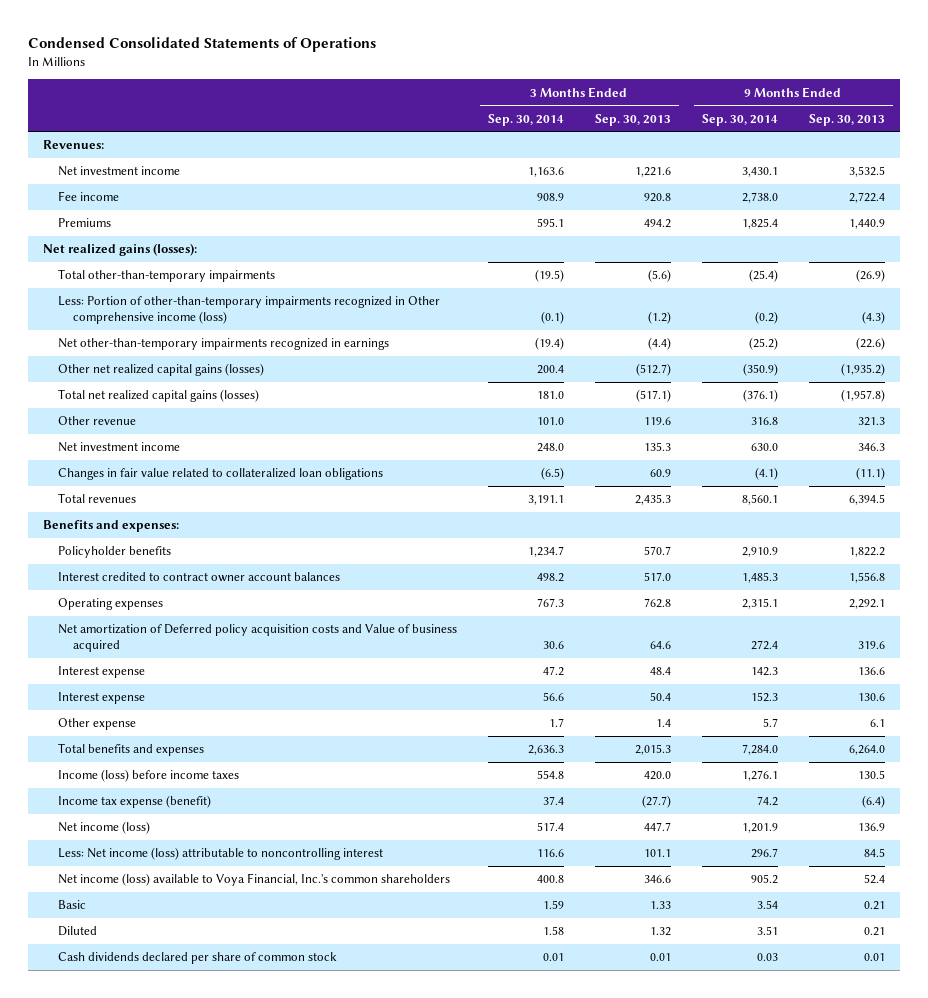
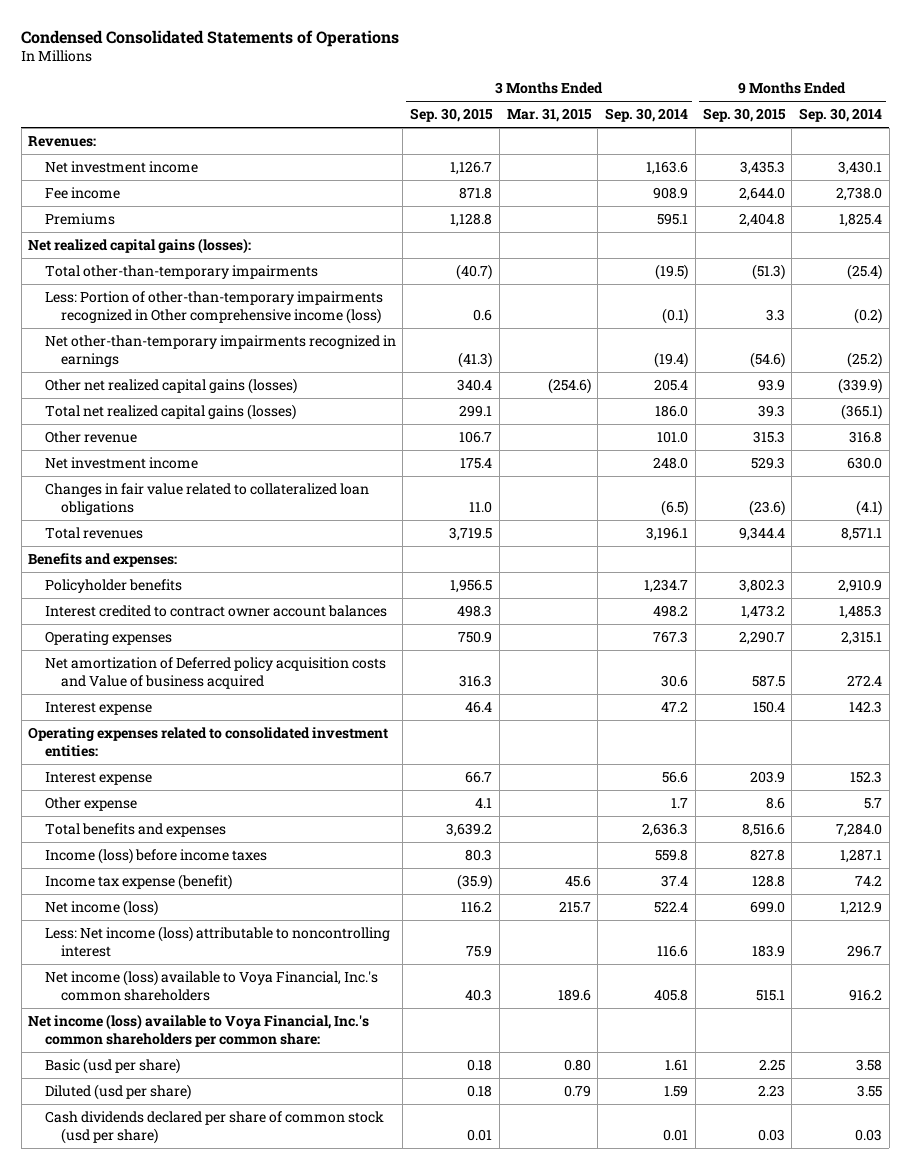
[594,113,671,126] Sep. 30, 2013 -> none
[808,113,885,126] Sep. 30, 2013 -> none
none -> [410,108,494,123] Sep. 30, 2015
none -> [506,108,592,123] Mar. 31, 2015
none -> [702,108,786,123] Sep. 30, 2015
[43,243,198,257] Net realized gains (losses): -> [28,238,252,255] Net realized capital gains (losses):
[536,365,564,375] 200.4 -> [654,379,689,392] 205.4
[742,363,778,377] (350.9) -> [838,378,883,395] (339.9)
[536,391,564,400] 181.0 -> [655,405,689,418] 186.0
[742,389,778,403] (376.1) -> [841,404,883,421] (365.1)
[527,495,564,506] 3,191.1 -> [646,527,689,542] 3,196.1
[741,494,778,506] 8,560.1 -> [841,527,883,542] 8,571.1
none -> [28,727,389,757] Operating expenses related to consolidated investment entities:
[536,770,564,780] 554.8 -> [655,849,689,862] 559.8
[741,770,778,782] 1,276.1 -> [840,849,883,864] 1,287.1
[536,822,564,832] 517.4 -> [654,901,689,914] 522.4
[741,823,778,834] 1,201.9 -> [840,901,883,916] 1,212.9
[536,875,564,884] 400.8 -> [654,988,689,1001] 405.8
[750,874,778,885] 905.2 -> [849,988,883,1001] 916.2
none -> [28,1014,370,1047] Net income (loss) available to Voya Financial, Inc.'s common shareholders per common share:
[57,900,86,910] Basic -> [44,1058,180,1075] Basic (usd per share)
[542,900,564,910] 1.59 -> [665,1059,689,1072] 1.61
[756,900,778,910] 3.54 -> [856,1059,883,1072] 3.58
[57,926,97,937] Diluted -> [44,1084,191,1101] Diluted (usd per share)
[542,926,564,936] 1.58 -> [664,1085,689,1098] 1.59
[756,926,778,936] 3.51 -> [857,1085,883,1098] 3.55
[57,952,337,965] Cash dividends declared per share of common stock -> [44,1111,384,1144] Cash dividends declared per share of common stock (usd per share)

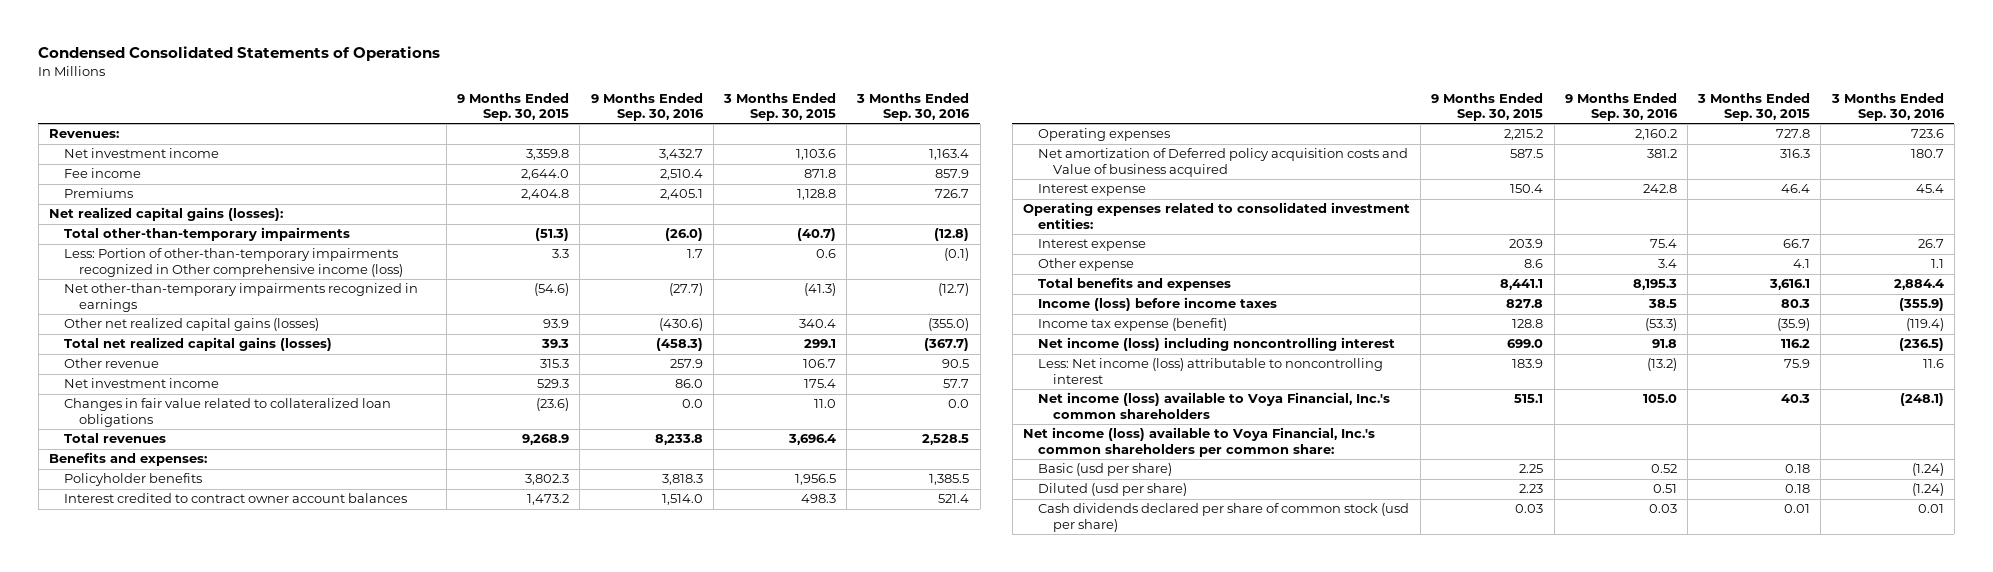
[506,108,592,123] Mar. 31, 2015 -> none
[605,108,689,123] Sep. 30, 2014 -> none
[799,108,883,123] Sep. 30, 2014 -> none
none -> [590,92,704,122] 9 Months Ended Sep. 30, 2016
none -> [856,92,971,122] 3 Months Ended Sep. 30, 2016
[450,161,493,176] 1,126.7 -> [796,149,837,161] 1,103.6
[739,161,785,176] 3,435.3 -> [526,149,570,161] 3,359.8
[449,527,493,542] 3,719.5 -> [788,434,837,446] 3,696.4
[738,527,785,542] 9,344.4 -> [522,434,570,446] 9,268.9
[458,631,493,644] 750.9 -> [1776,129,1811,139] 727.8
[738,631,785,646] 2,290.7 -> [1504,129,1544,141] 2,215.2
[446,823,493,838] 3,639.2 -> [1769,279,1811,291] 3,616.1
[741,823,785,838] 8,516.6 -> [1500,279,1544,291] 8,441.1
[44,900,158,917] Net income (loss) -> [1038,337,1396,352] Net income (loss) including noncontrolling interest

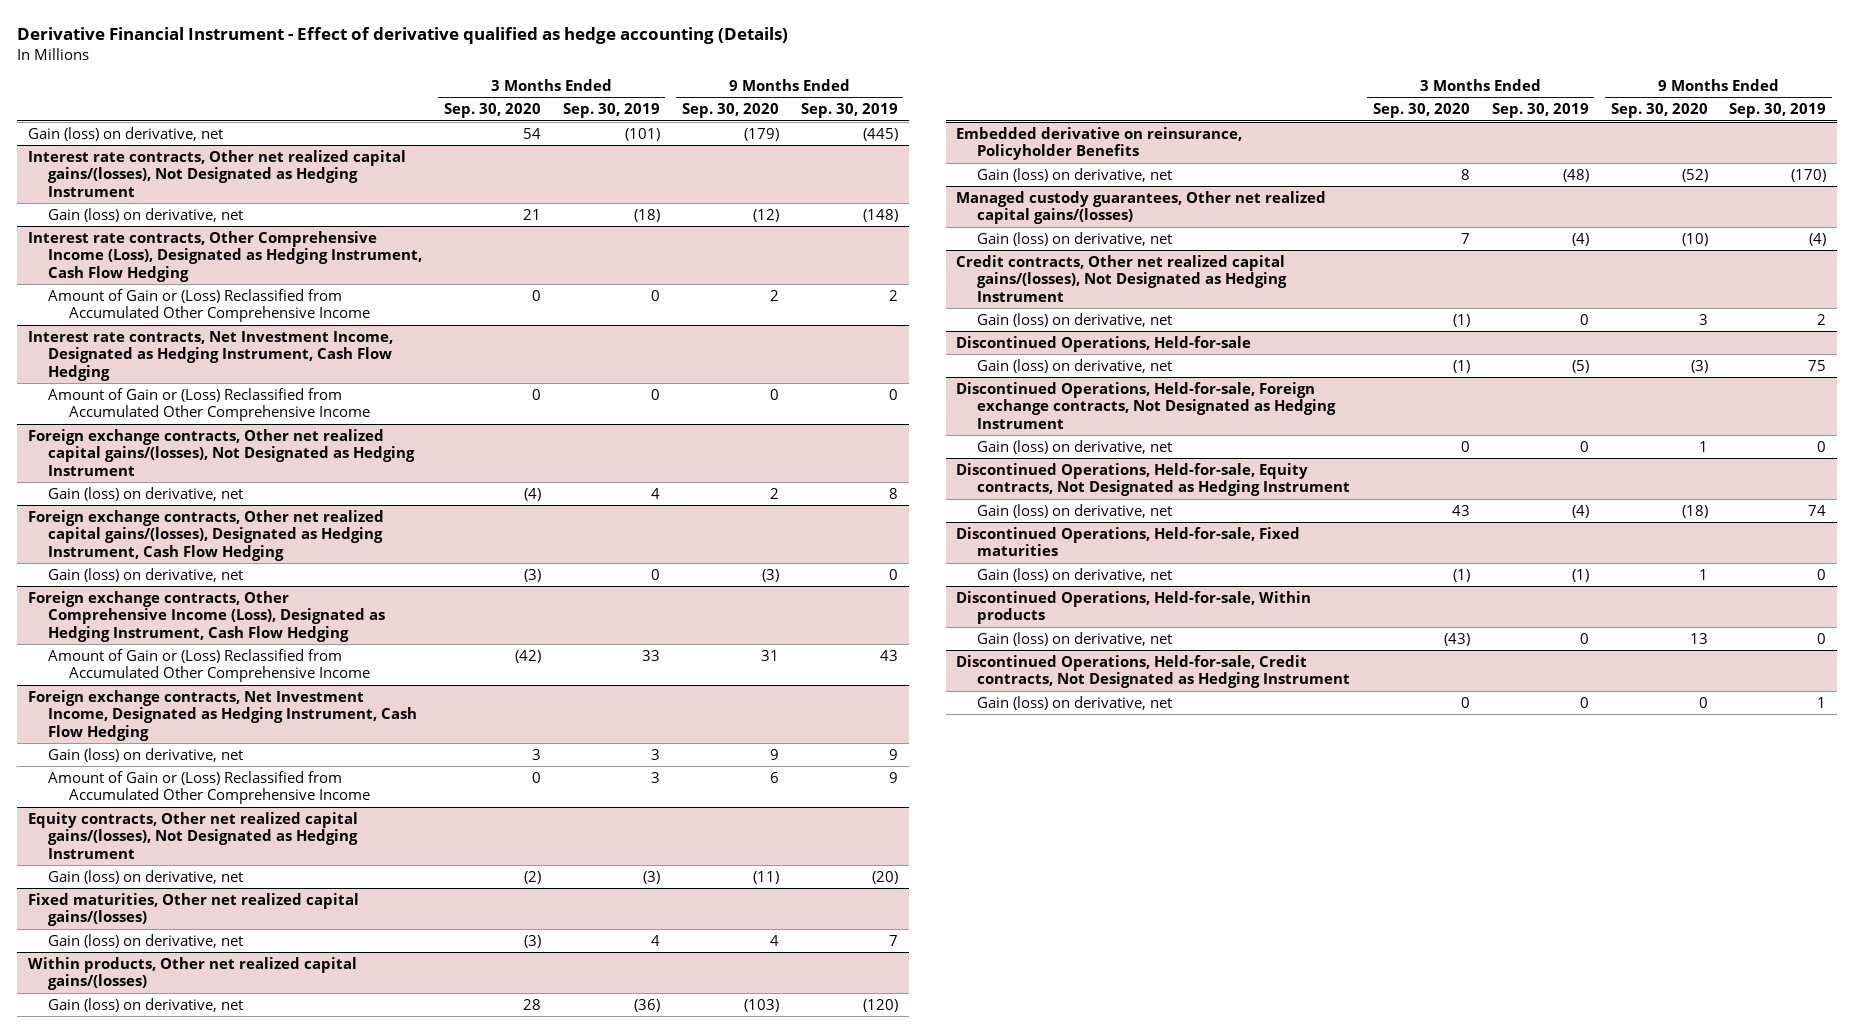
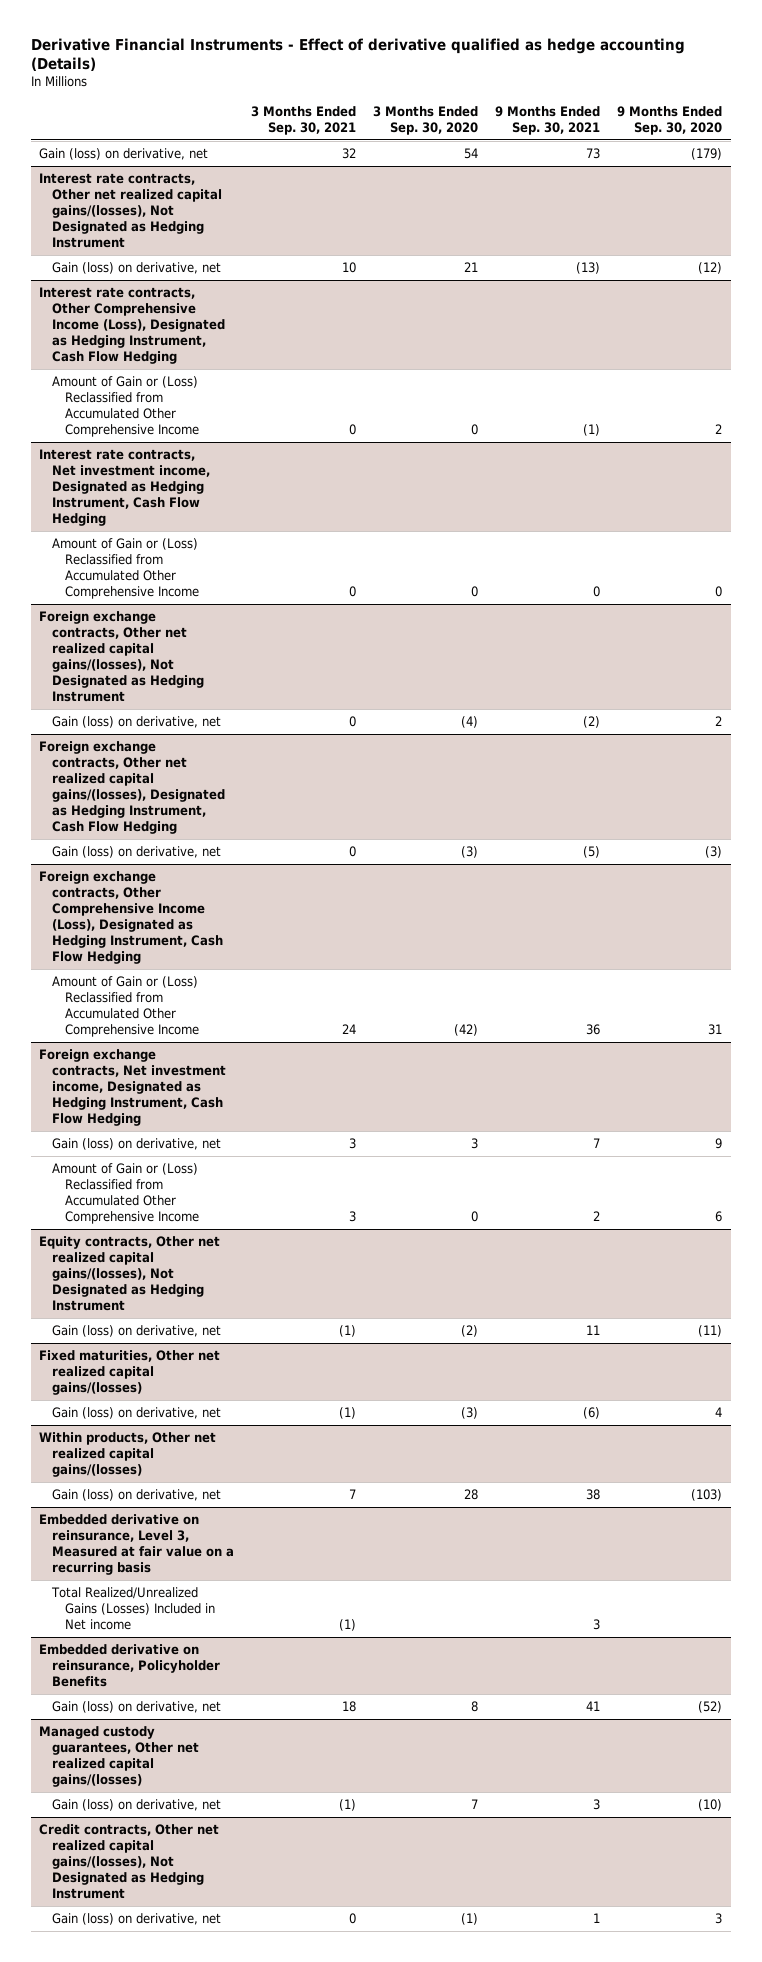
[16,26,788,44] Derivative Financial Instrument - Effect of derivative qualified as hedge accounting (Details) -> [30,38,685,72] Derivative Financial Instruments - Effect of derivative qualified as hedge accounting (Details)
[562,103,660,119] Sep. 30, 2019 -> none
[800,103,898,119] Sep. 30, 2019 -> none
none -> [251,105,357,135] 3 Months Ended Sep. 30, 2021
none -> [495,105,601,135] 9 Months Ended Sep. 30, 2021
[27,330,393,381] Interest rate contracts, Net Investment Income, Designated as Hedging Instrument, Cash Flow Hedging -> [39,449,210,526] Interest rate contracts, Net investment income, Designated as Hedging Instrument, Cash Flow Hedging
[27,689,418,741] Foreign exchange contracts, Net Investment Income, Designated as Hedging Instrument, Cash Flow Hedging -> [39,1049,226,1126] Foreign exchange contracts, Net investment income, Designated as Hedging Instrument, Cash Flow Hedging
none -> [39,1514,234,1575] Embedded derivative on reinsurance, Level 3, Measured at fair value on a recurring basis
none -> [50,1587,215,1630] Total Realized/Unrealized Gains (Losses) Included in Net income
[956,335,1252,352] Discontinued Operations, Held-for-sale -> none
[976,358,1172,373] Gain (loss) on derivative, net -> none
[956,381,1336,429] Discontinued Operations, Held-for-sale, Foreign exchange contracts, Not Designated as Hedging Instrument -> none
[976,439,1172,454] Gain (loss) on derivative, net -> none
[956,462,1350,497] Discontinued Operations, Held-for-sale, Equity contracts, Not Designated as Hedging Instrument -> none
[976,503,1172,518] Gain (loss) on derivative, net -> none
[956,526,1301,557] Discontinued Operations, Held-for-sale, Fixed maturities -> none
[976,567,1172,582] Gain (loss) on derivative, net -> none
[956,590,1312,625] Discontinued Operations, Held-for-sale, Within products -> none
[976,631,1172,646] Gain (loss) on derivative, net -> none
[956,654,1350,689] Discontinued Operations, Held-for-sale, Credit contracts, Not Designated as Hedging Instrument -> none
[976,695,1172,710] Gain (loss) on derivative, net -> none

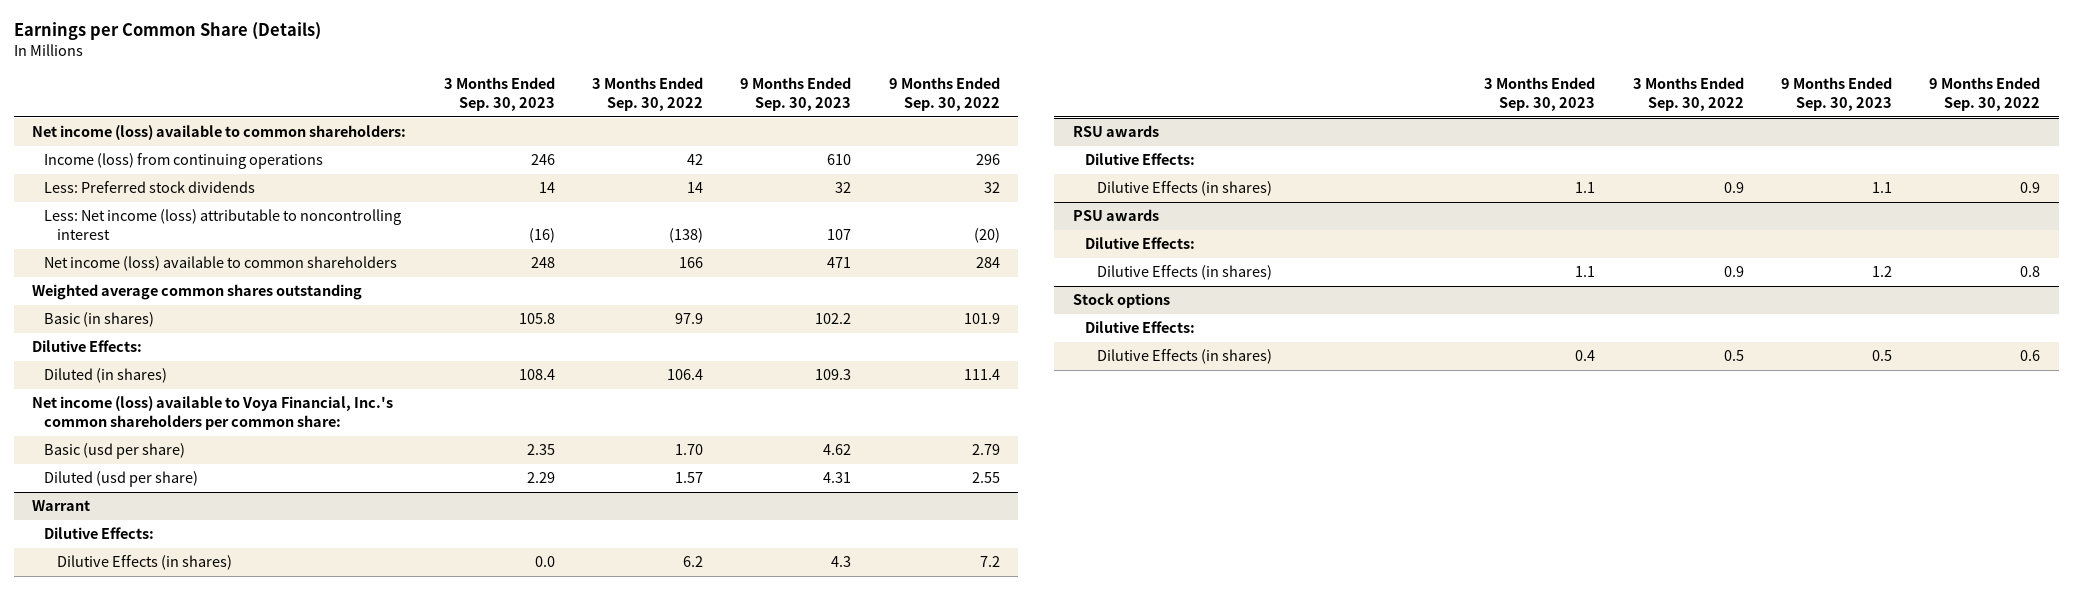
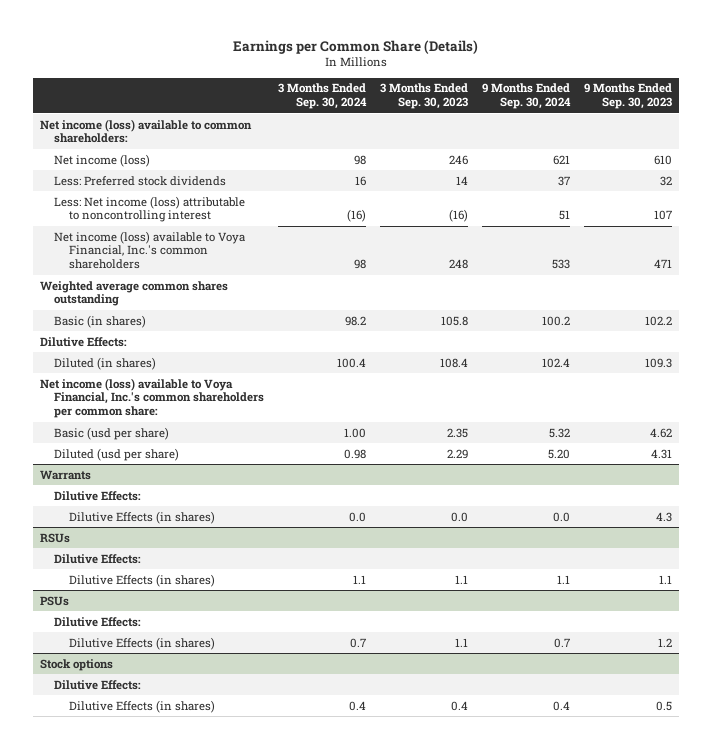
[591,77,703,112] 3 Months Ended Sep. 30, 2022 -> none
[888,77,1000,112] 9 Months Ended Sep. 30, 2022 -> none
none -> [278,83,368,110] 3 Months Ended Sep. 30, 2024
none -> [482,83,572,110] 9 Months Ended Sep. 30, 2024
[44,153,324,170] Income (loss) from continuing operations -> [54,153,151,167] Net income (loss)
[44,256,398,272] Net income (loss) available to common shareholders -> [54,230,246,270] Net income (loss) available to Voya Financial, Inc.'s common shareholders
[32,500,91,512] Warrant -> [39,469,91,480] Warrants
[1073,125,1160,138] RSU awards -> [39,532,70,543] RSUs
[1073,209,1160,222] PSU awards -> [39,595,69,606] PSUs

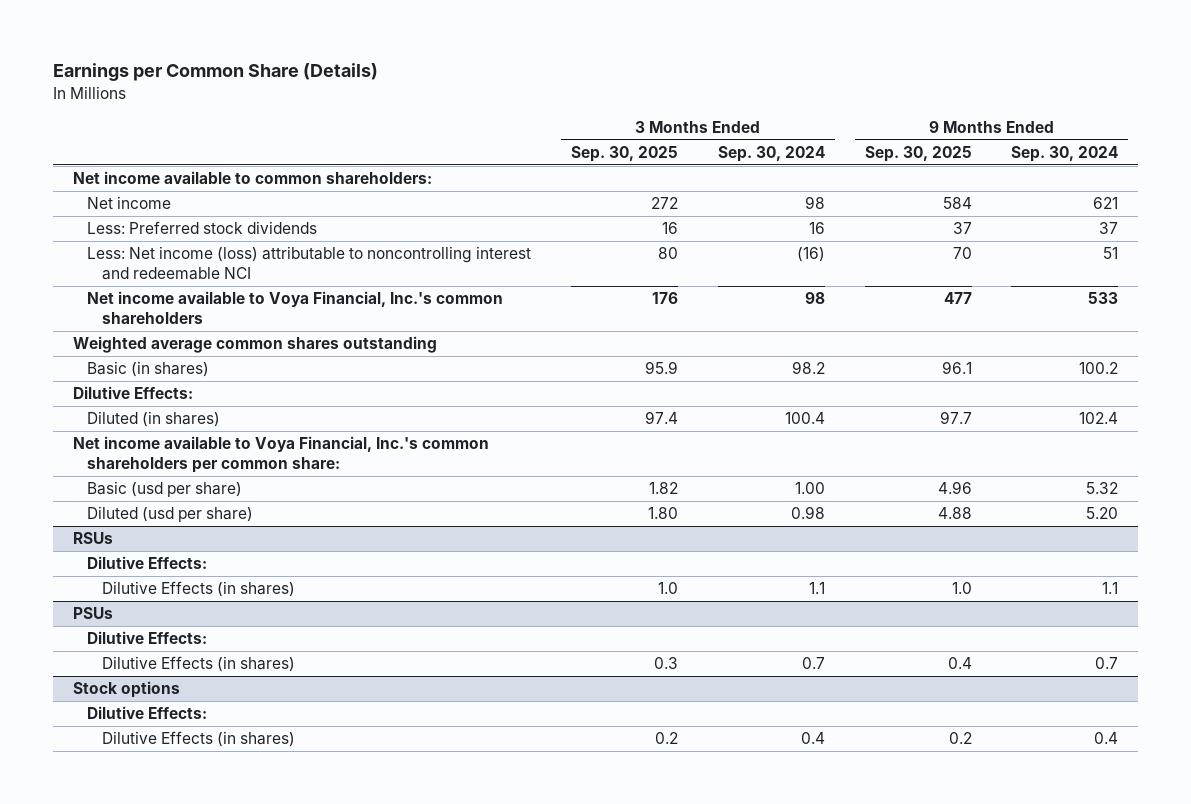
[380,83,469,110] 3 Months Ended Sep. 30, 2023 -> none
[584,83,673,110] 9 Months Ended Sep. 30, 2023 -> none
none -> [571,145,679,162] Sep. 30, 2025
none -> [864,145,972,162] Sep. 30, 2025
[39,118,252,144] Net income (loss) available to common shareholders: -> [73,171,433,185] Net income available to common shareholders:
[54,153,151,167] Net income (loss) -> [87,196,172,210] Net income
[54,195,246,223] Less: Net income (loss) attributable to noncontrolling interest -> [87,246,532,281] Less: Net income (loss) attributable to noncontrolling interest and redeemable NCI
[54,230,246,270] Net income (loss) available to Voya Financial, Inc.'s common shareholders -> [87,291,504,325] Net income available to Voya Financial, Inc.'s common shareholders
[39,377,265,419] Net income (loss) available to Voya Financial, Inc.'s common shareholders per common share: -> [73,436,490,474] Net income available to Voya Financial, Inc.'s common shareholders per common share:
[39,469,91,480] Warrants -> none
[54,490,142,501] Dilutive Effects: -> none
[68,510,215,524] Dilutive Effects (in shares) -> none

